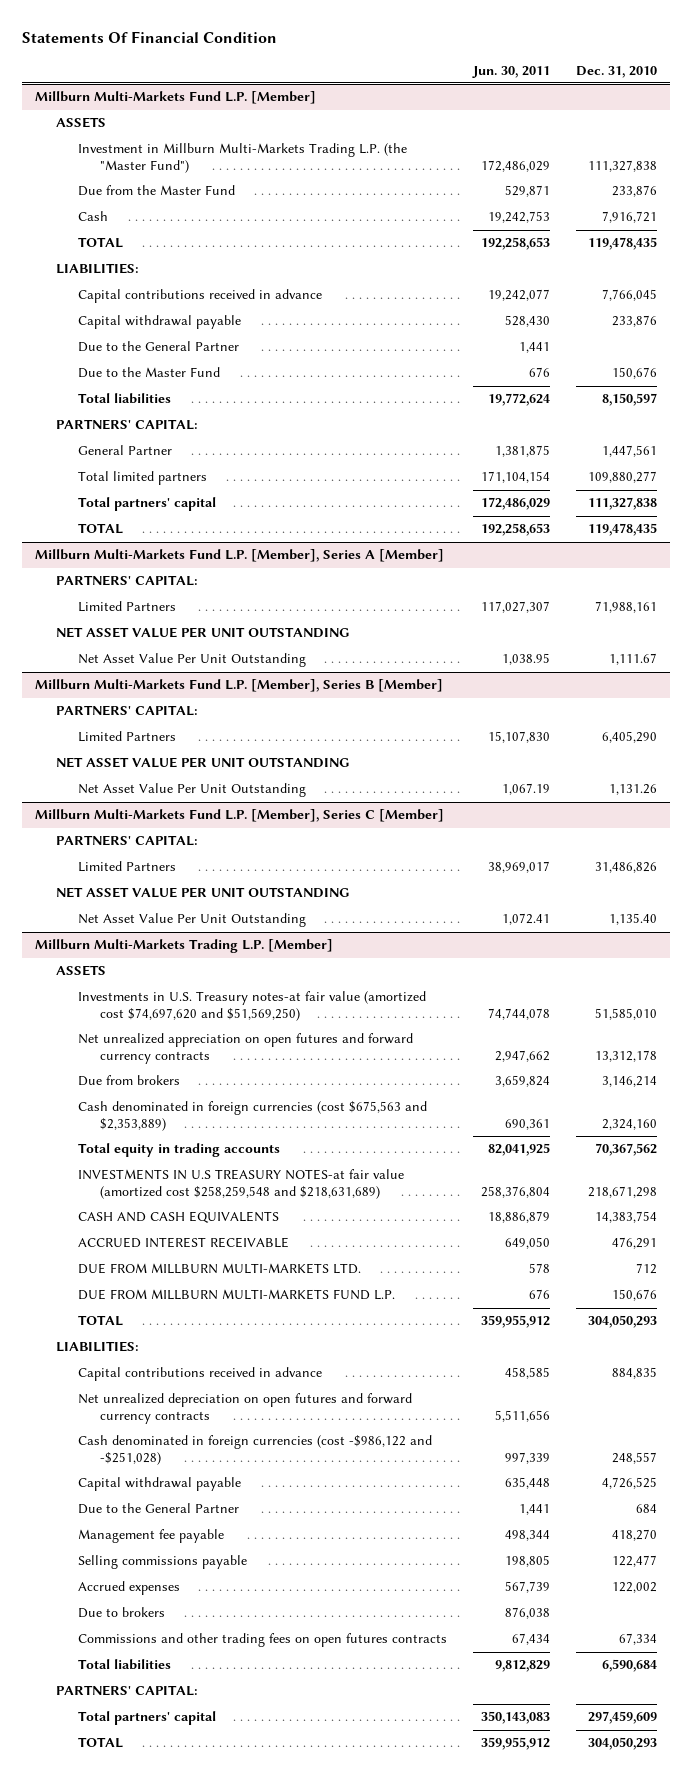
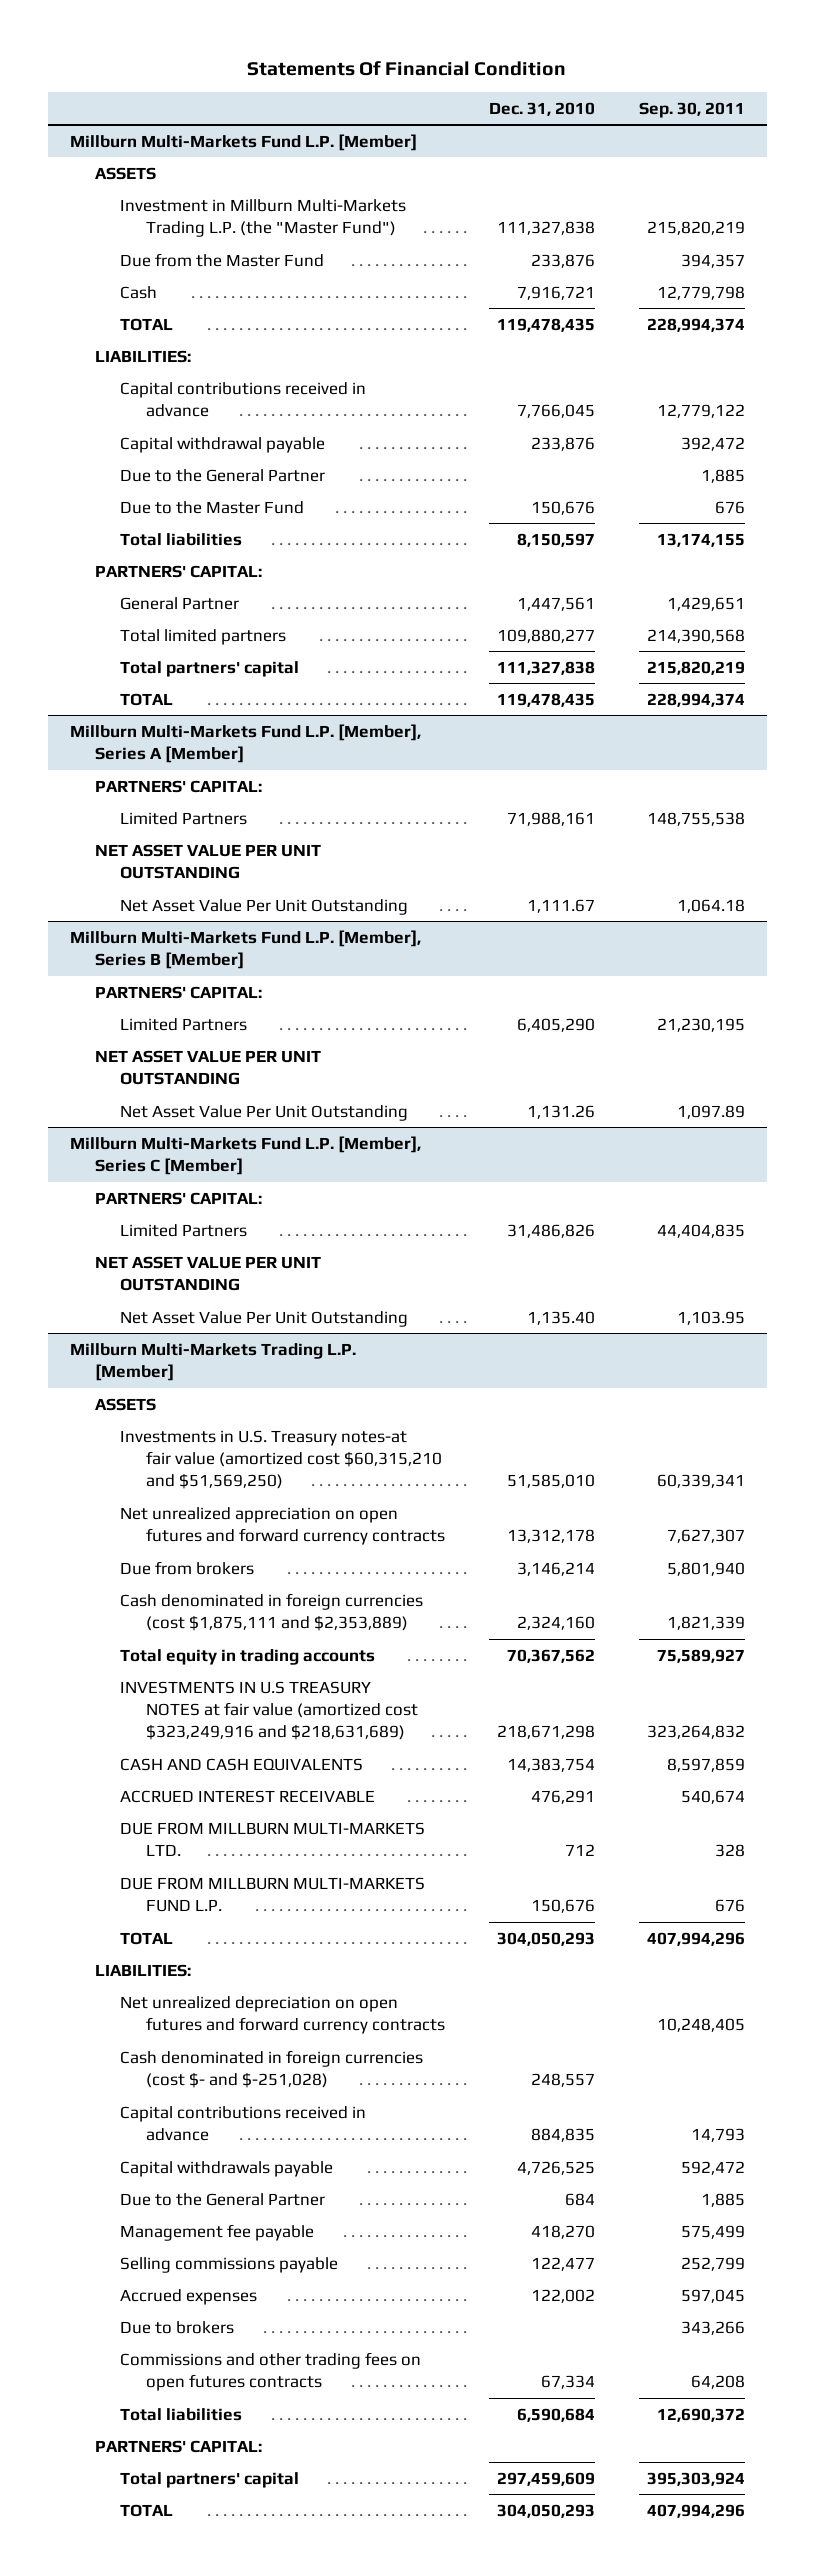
[471,65,550,78] Jun. 30, 2011 -> none
none -> [638,101,745,118] Sep. 30, 2011
[77,991,426,1021] Investments in U.S. Treasury notes-at fair value (amortized cost $74,697,620 and $51,569,250) -> [120,1429,442,1490] Investments in U.S. Treasury notes-at fair value (amortized cost $60,315,210 and $51,569,250)
[77,1101,427,1131] Cash denominated in foreign currencies (cost $675,563 and $2,353,889) -> [120,1592,424,1632] Cash denominated in foreign currencies (cost $1,875,111 and $2,353,889)
[77,1169,404,1199] INVESTMENTS IN U.S TREASURY NOTES-at fair value (amortized cost $258,259,548 and $218,631,689) -> [120,1680,418,1741] INVESTMENTS IN U.S TREASURY NOTES at fair value (amortized cost $323,249,916 and $218,631,689)
[77,1435,432,1465] Cash denominated in foreign currencies (cost -$986,122 and -$251,028) -> [120,2049,424,2089] Cash denominated in foreign currencies (cost $- and $-251,028)
[77,1367,322,1382] Capital contributions received in advance -> [120,2105,367,2142] Capital contributions received in advance
[77,1477,241,1492] Capital withdrawal payable -> [120,2160,334,2177] Capital withdrawals payable

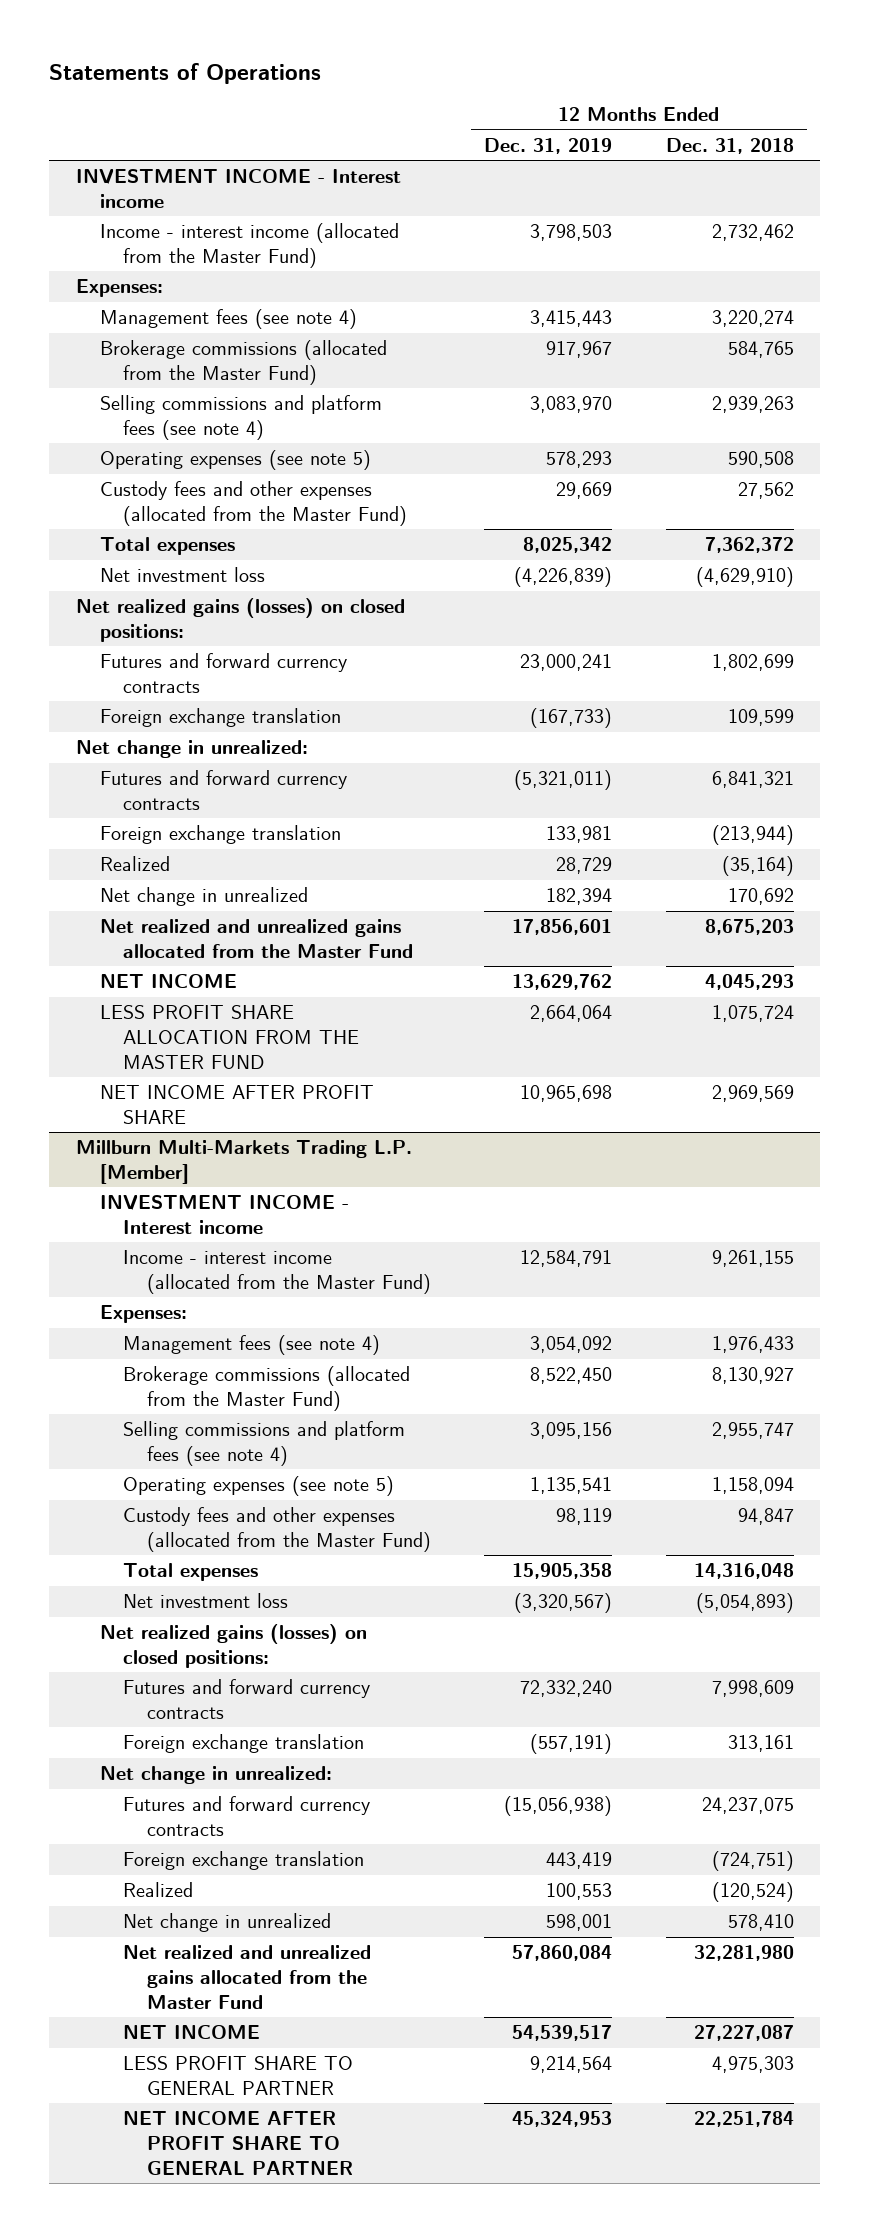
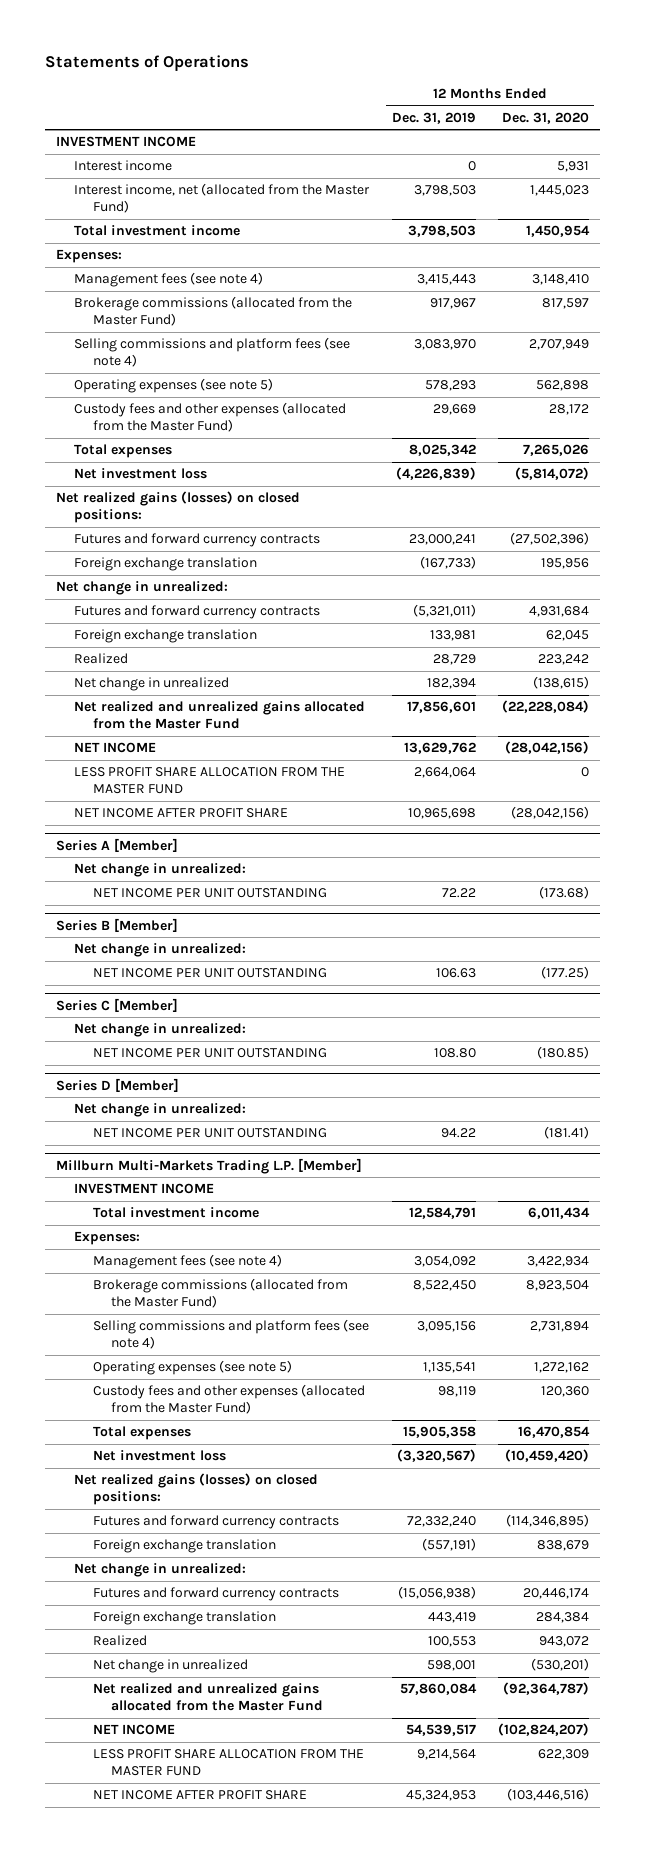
[665,137,794,154] Dec. 31, 2018 -> none
none -> [501,111,589,124] Dec. 31, 2020
[76,169,402,208] INVESTMENT INCOME - Interest income -> [56,136,197,148] INVESTMENT INCOME
none -> [74,160,173,172] Interest income
[99,223,399,268] Income - interest income (allocated from the Master Fund) -> [74,183,371,214] Interest income, net (allocated from the Master Fund)
none -> [74,225,241,237] Total investment income
none -> [56,837,179,852] Series A [Member]
none -> [74,863,247,878] Net change in unrealized:
none -> [92,888,327,899] NET INCOME PER UNIT OUTSTANDING
none -> [56,917,179,932] Series B [Member]
none -> [74,943,247,958] Net change in unrealized:
none -> [92,968,327,979] NET INCOME PER UNIT OUTSTANDING
none -> [56,997,179,1012] Series C [Member]
none -> [74,1023,247,1038] Net change in unrealized:
none -> [92,1048,327,1059] NET INCOME PER UNIT OUTSTANDING
none -> [56,1077,180,1092] Series D [Member]
none -> [74,1103,247,1118] Net change in unrealized:
none -> [92,1128,327,1139] NET INCOME PER UNIT OUTSTANDING
[99,1195,349,1234] INVESTMENT INCOME - Interest income -> [74,1183,215,1195] INVESTMENT INCOME
[123,1250,431,1294] Income - interest income (allocated from the Master Fund) -> [92,1207,259,1219] Total investment income
[123,2056,354,2095] LESS PROFIT SHARE TO GENERAL PARTNER -> [92,1749,364,1777] LESS PROFIT SHARE ALLOCATION FROM THE MASTER FUND
[123,2111,353,2175] NET INCOME AFTER PROFIT SHARE TO GENERAL PARTNER -> [92,1790,307,1801] NET INCOME AFTER PROFIT SHARE

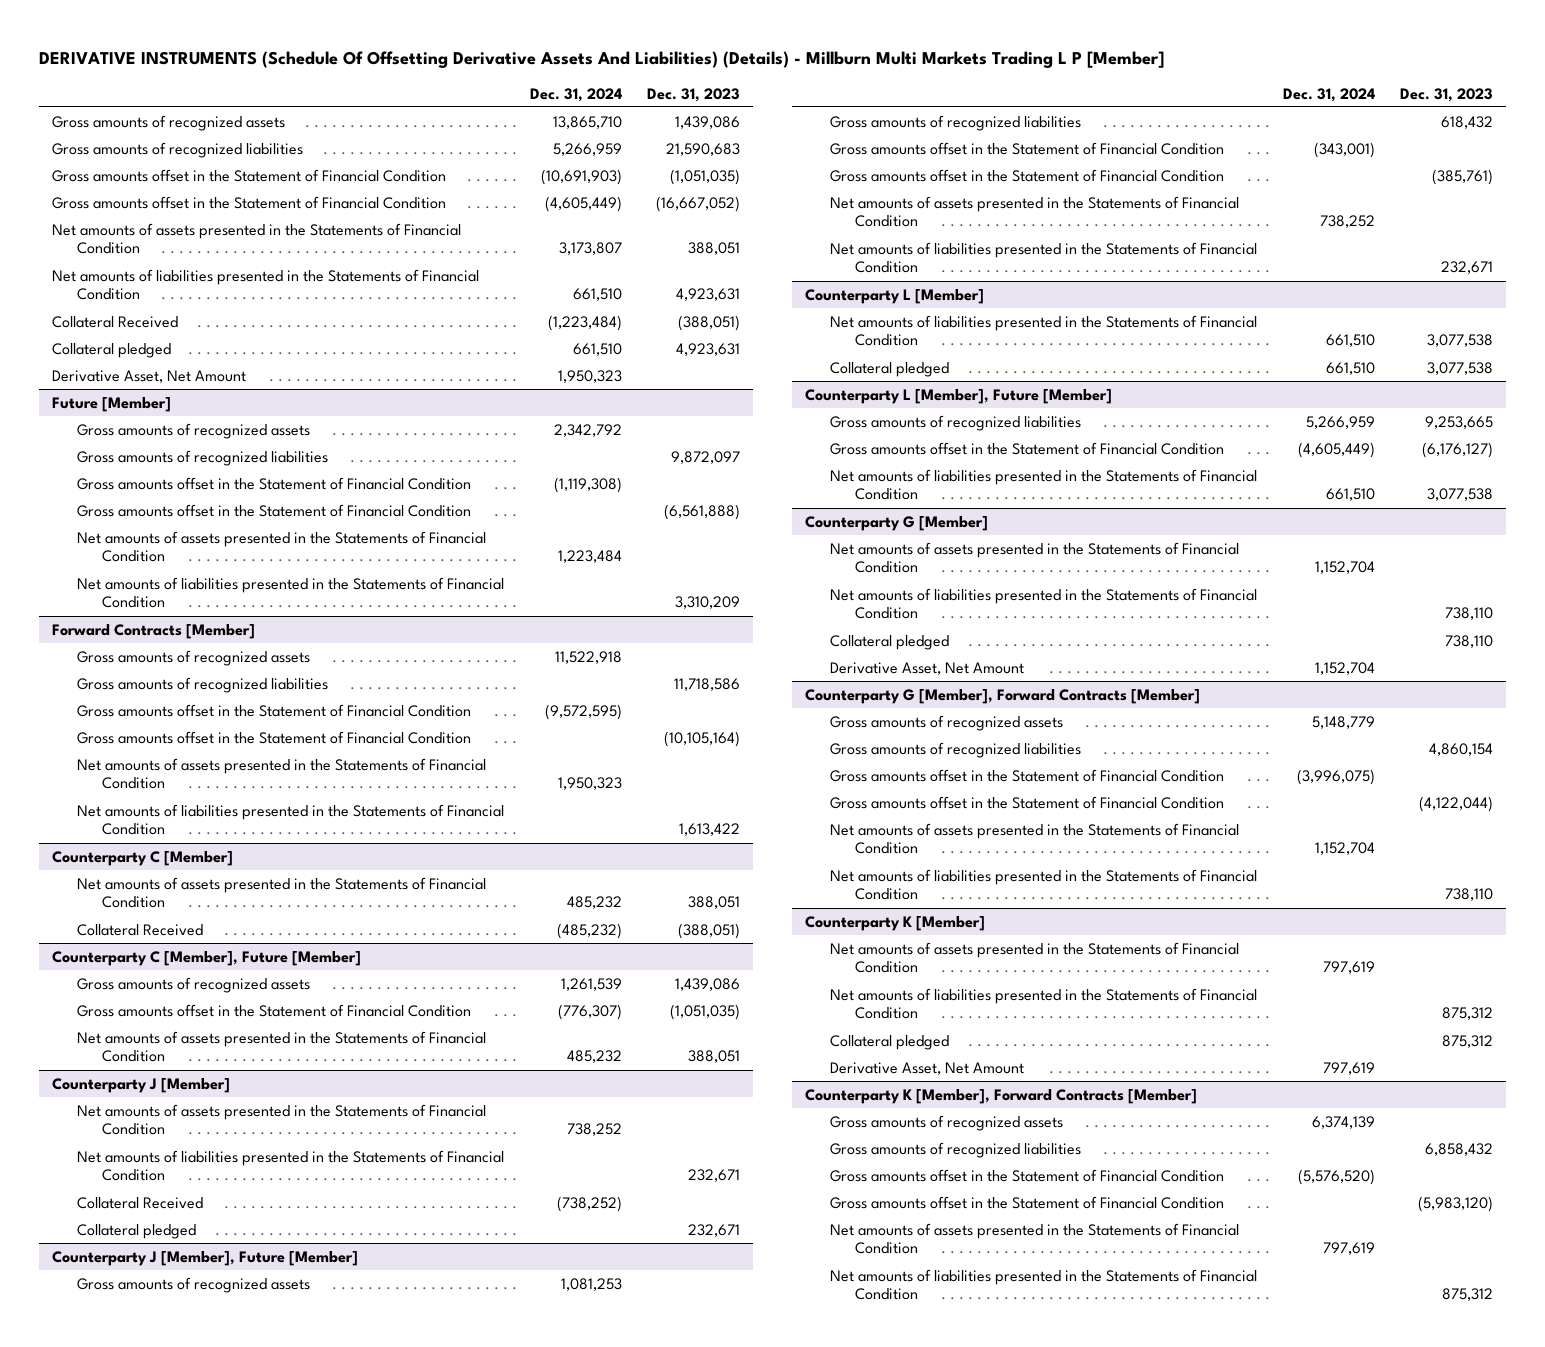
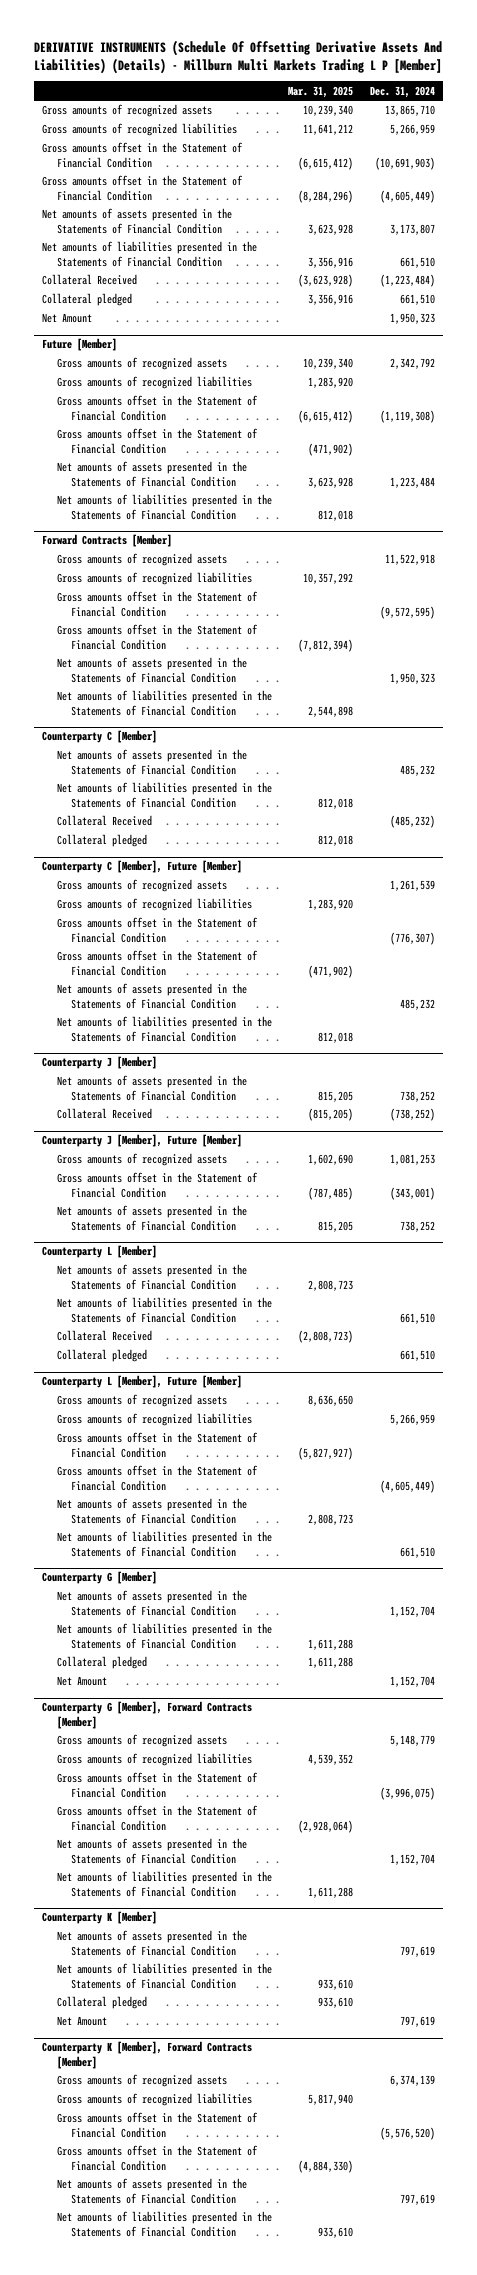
[647,87,741,102] Dec. 31, 2023 -> none
none -> [288,85,354,98] Mar. 31, 2025
[52,369,247,383] Derivative Asset, Net Amount -> [42,313,93,324] Net Amount
none -> [56,782,272,808] Net amounts of liabilities presented in the Statements of Financial Condition
none -> [56,834,147,848] Collateral pledged
none -> [56,898,252,912] Gross amounts of recognized liabilities
none -> [56,950,258,976] Gross amounts offset in the Statement of Financial Condition
none -> [56,1016,272,1042] Net amounts of liabilities presented in the Statements of Financial Condition
[77,1149,505,1182] Net amounts of liabilities presented in the Statements of Financial Condition -> none
[77,1223,197,1239] Collateral pledged -> none
[830,114,1082,131] Gross amounts of recognized liabilities -> none
[830,168,1225,182] Gross amounts offset in the Statement of Financial Condition -> none
[830,241,1258,274] Net amounts of liabilities presented in the Statements of Financial Condition -> none
none -> [56,1264,247,1290] Net amounts of assets presented in the Statements of Financial Condition
none -> [56,1330,152,1342] Collateral Received
none -> [56,1394,227,1408] Gross amounts of recognized assets
none -> [56,1432,258,1458] Gross amounts offset in the Statement of Financial Condition
none -> [56,1498,247,1524] Net amounts of assets presented in the Statements of Financial Condition
[830,661,1025,675] Derivative Asset, Net Amount -> [56,1676,107,1687] Net Amount
[830,1061,1025,1075] Derivative Asset, Net Amount -> [56,2016,107,2027] Net Amount

